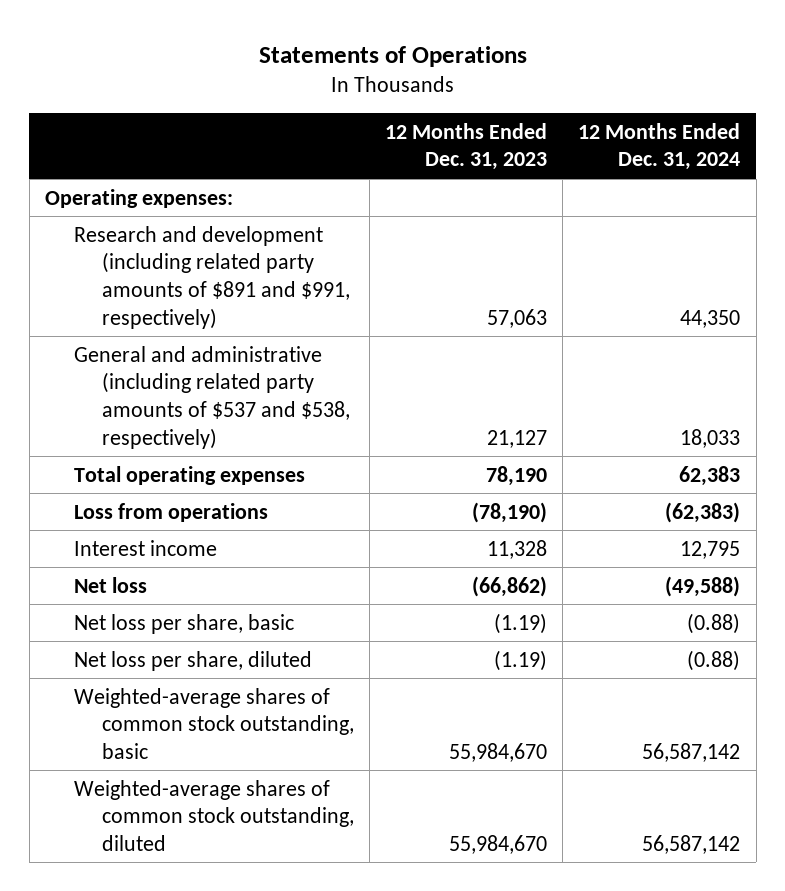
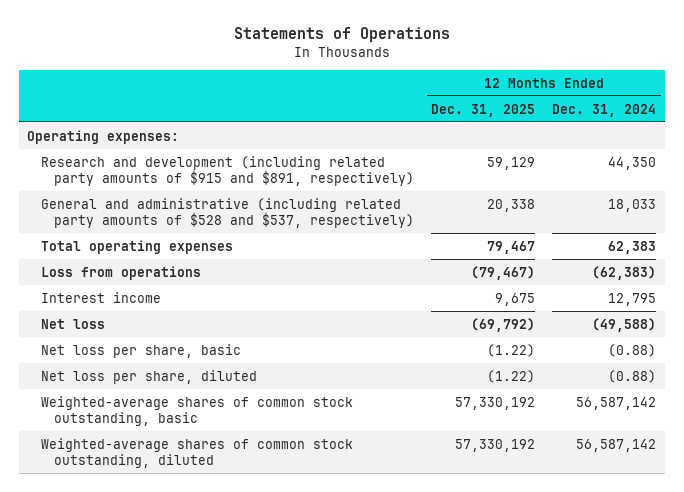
[385,122,548,171] 12 Months Ended Dec. 31, 2023 -> none
none -> [431,103,536,117] Dec. 31, 2025
[73,225,351,329] Research and development (including related party amounts of $891 and $991, respectively) -> [40,155,415,187] Research and development (including related party amounts of $915 and $891, respectively)
[73,345,351,449] General and administrative (including related party amounts of $537 and $538, respectively) -> [40,197,415,229] General and administrative (including related party amounts of $528 and $537, respectively)

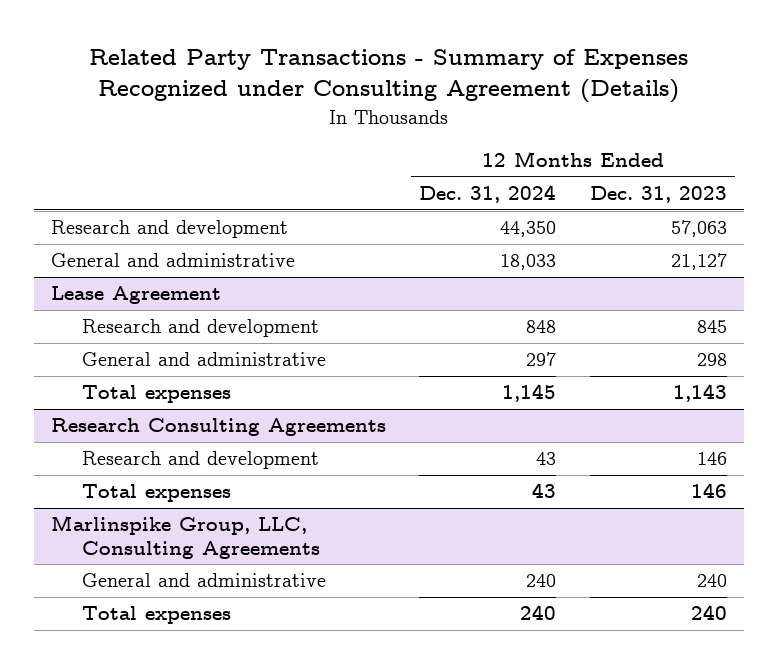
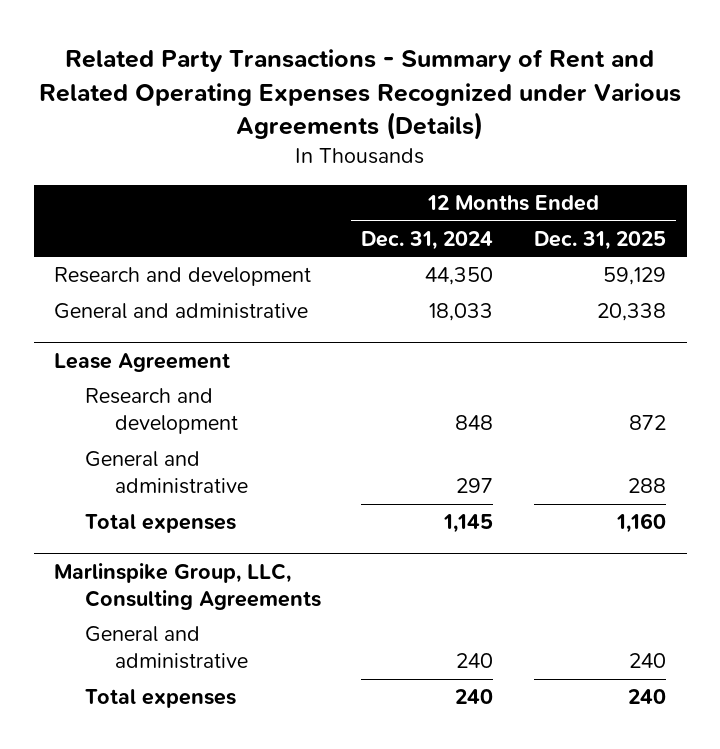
[88,49,688,104] Related Party Transactions - Summary of Expenses Recognized under Consulting Agreement (Details) -> [39,49,682,141] Related Party Transactions - Summary of Rent and Related Operating Expenses Recognized under Various Agreements (Details)
[589,186,727,204] Dec. 31, 2023 -> none
none -> [534,230,667,250] Dec. 31, 2025
[50,418,386,437] Research Consulting Agreements -> none
[82,451,320,470] Research and development -> none
[82,484,232,503] Total expenses -> none

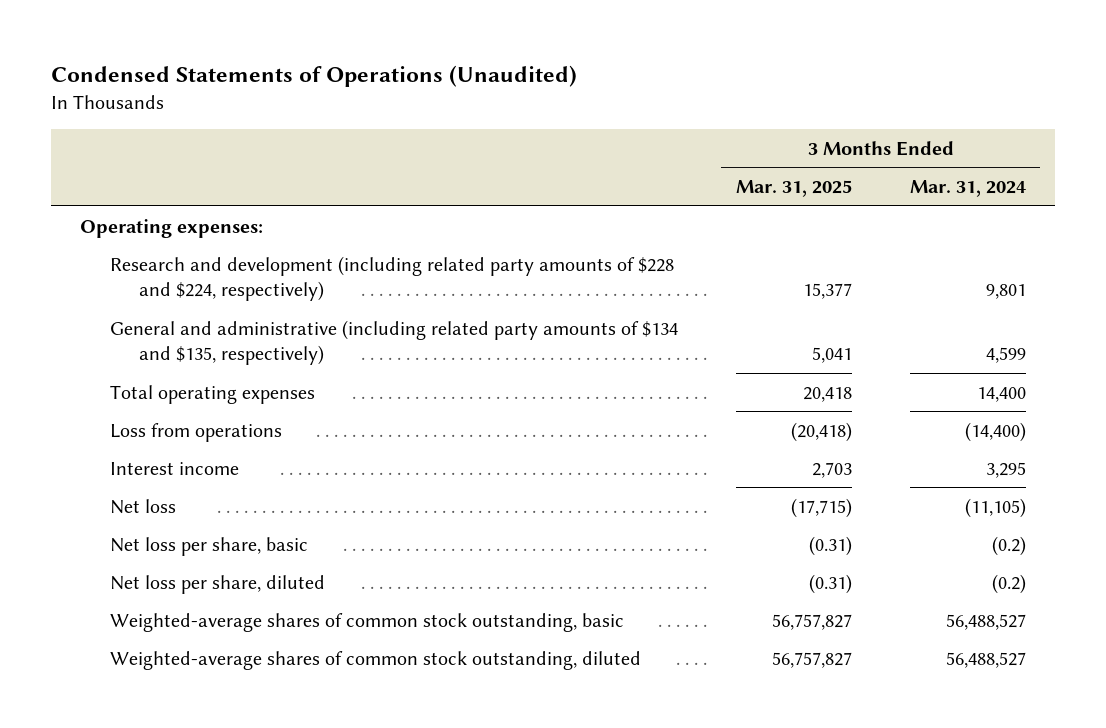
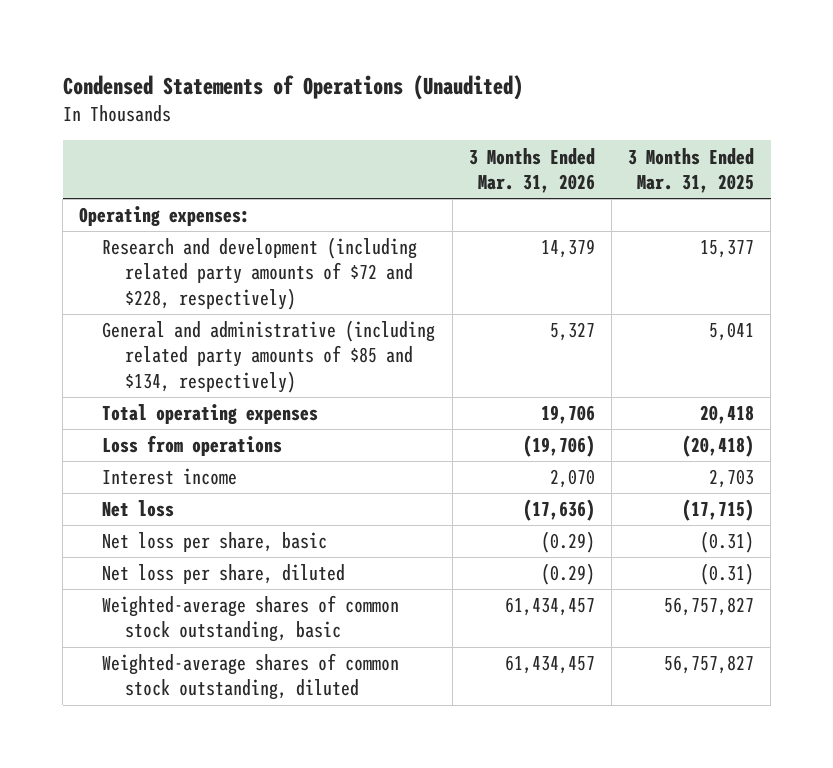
[909,180,1026,198] Mar. 31, 2024 -> none
none -> [468,147,595,193] 3 Months Ended Mar. 31, 2026
[109,255,674,302] Research and development (including related party amounts of $228 and $224, respectively) -> [102,237,418,310] Research and development (including related party amounts of $72 and $228, respectively)
[109,319,678,366] General and administrative (including related party amounts of $134 and $135, respectively) -> [102,320,436,393] General and administrative (including related party amounts of $85 and $134, respectively)

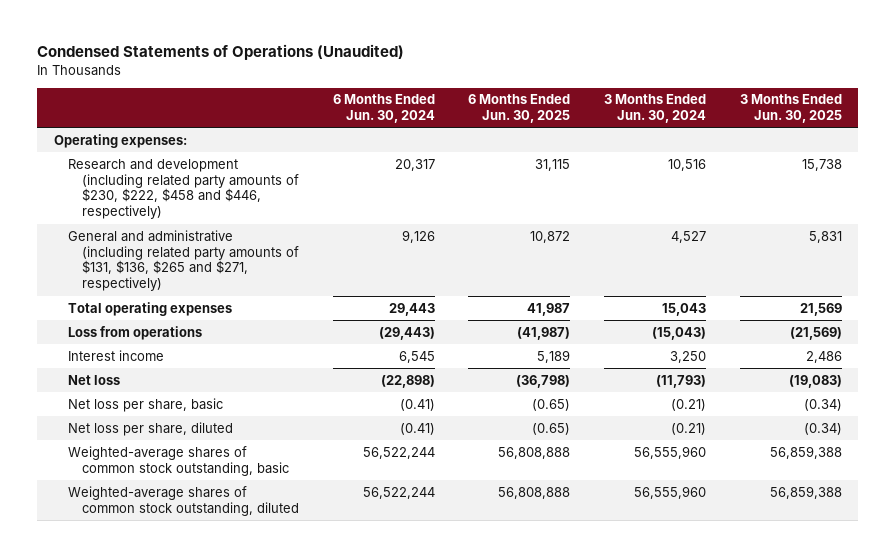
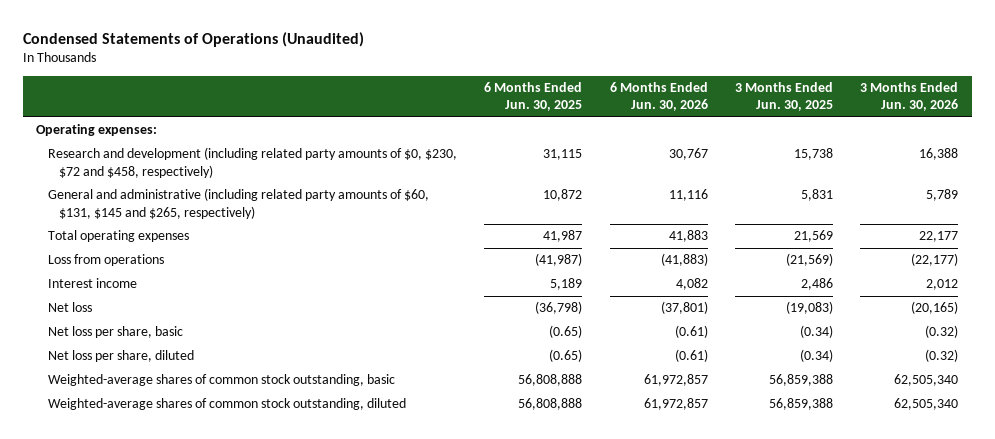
[332,94,435,124] 6 Months Ended Jun. 30, 2024 -> none
[603,94,706,124] 3 Months Ended Jun. 30, 2024 -> none
none -> [609,82,708,112] 6 Months Ended Jun. 30, 2026
none -> [860,82,959,112] 3 Months Ended Jun. 30, 2026
[68,158,299,220] Research and development (including related party amounts of $230, $222, $458 and $446, respectively) -> [47,147,457,178] Research and development (including related party amounts of $0, $230, $72 and $458, respectively)
[68,229,299,292] General and administrative (including related party amounts of $131, $136, $265 and $271, respectively) -> [47,188,429,219] General and administrative (including related party amounts of $60, $131, $145 and $265, respectively)

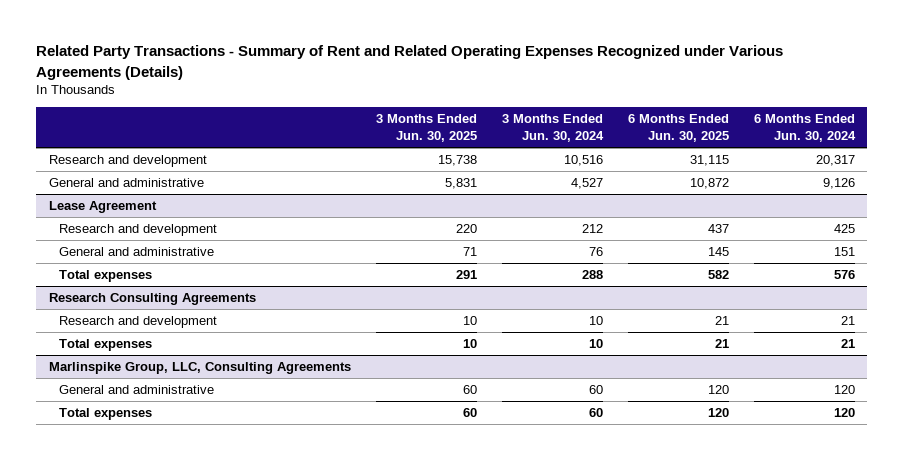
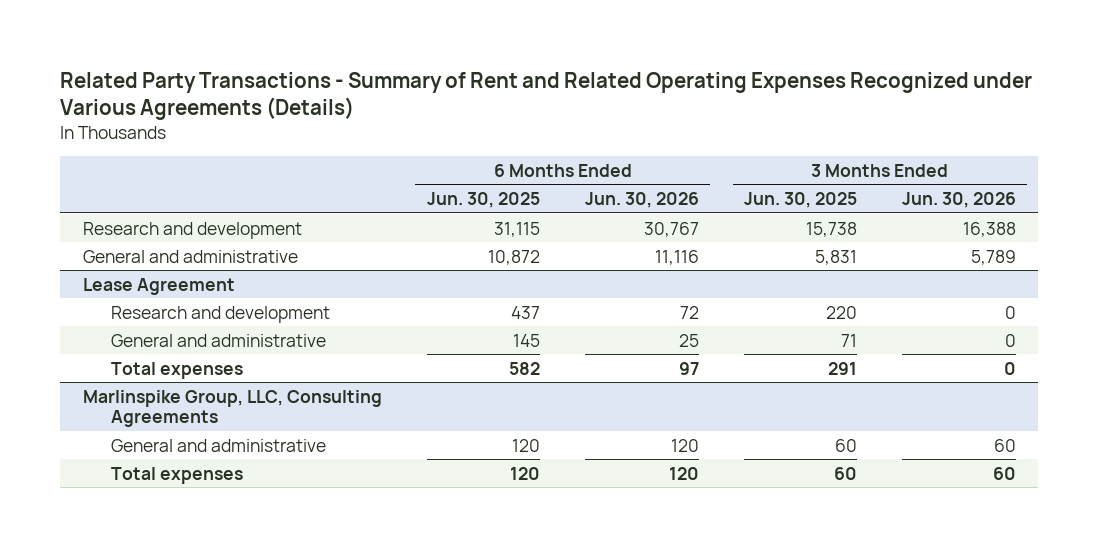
[501,114,604,143] 3 Months Ended Jun. 30, 2024 -> none
[753,114,856,143] 6 Months Ended Jun. 30, 2024 -> none
none -> [584,192,699,209] Jun. 30, 2026
none -> [901,192,1016,209] Jun. 30, 2026
[48,293,256,306] Research Consulting Agreements -> none
[58,316,217,329] Research and development -> none
[58,339,152,352] Total expenses -> none

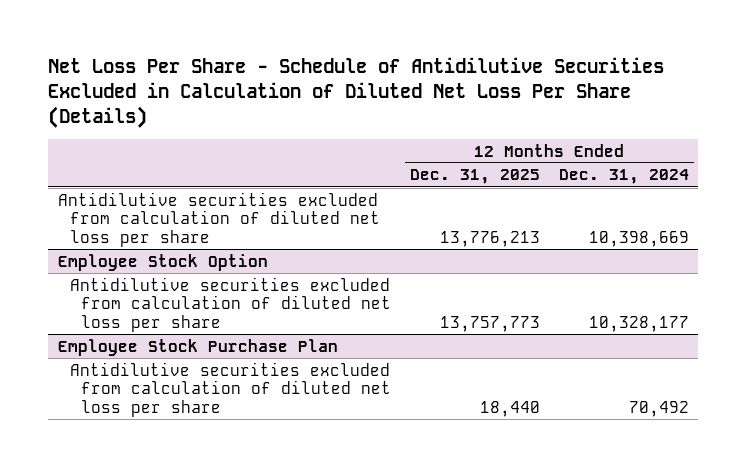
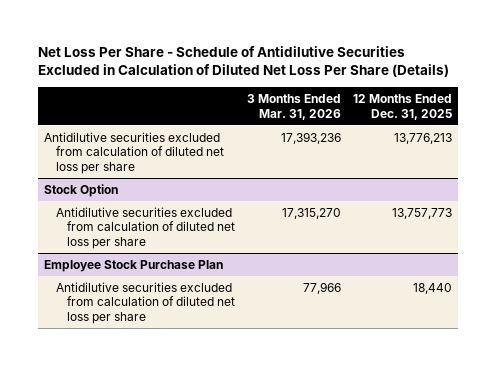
[558,169,689,185] Dec. 31, 2024 -> none
none -> [246,94,341,120] 3 Months Ended Mar. 31, 2026
[57,253,268,271] Employee Stock Option -> [44,183,119,197] Stock Option

